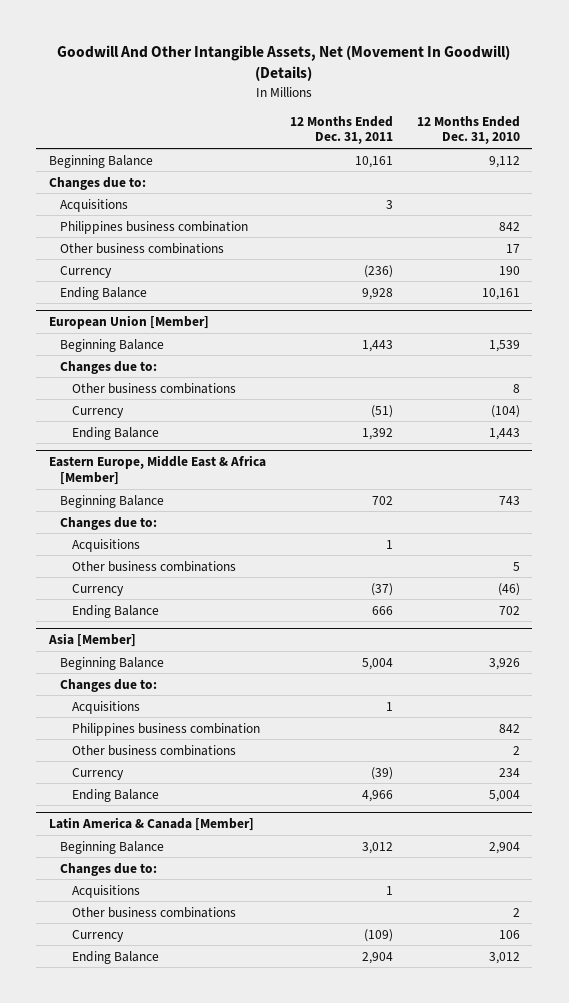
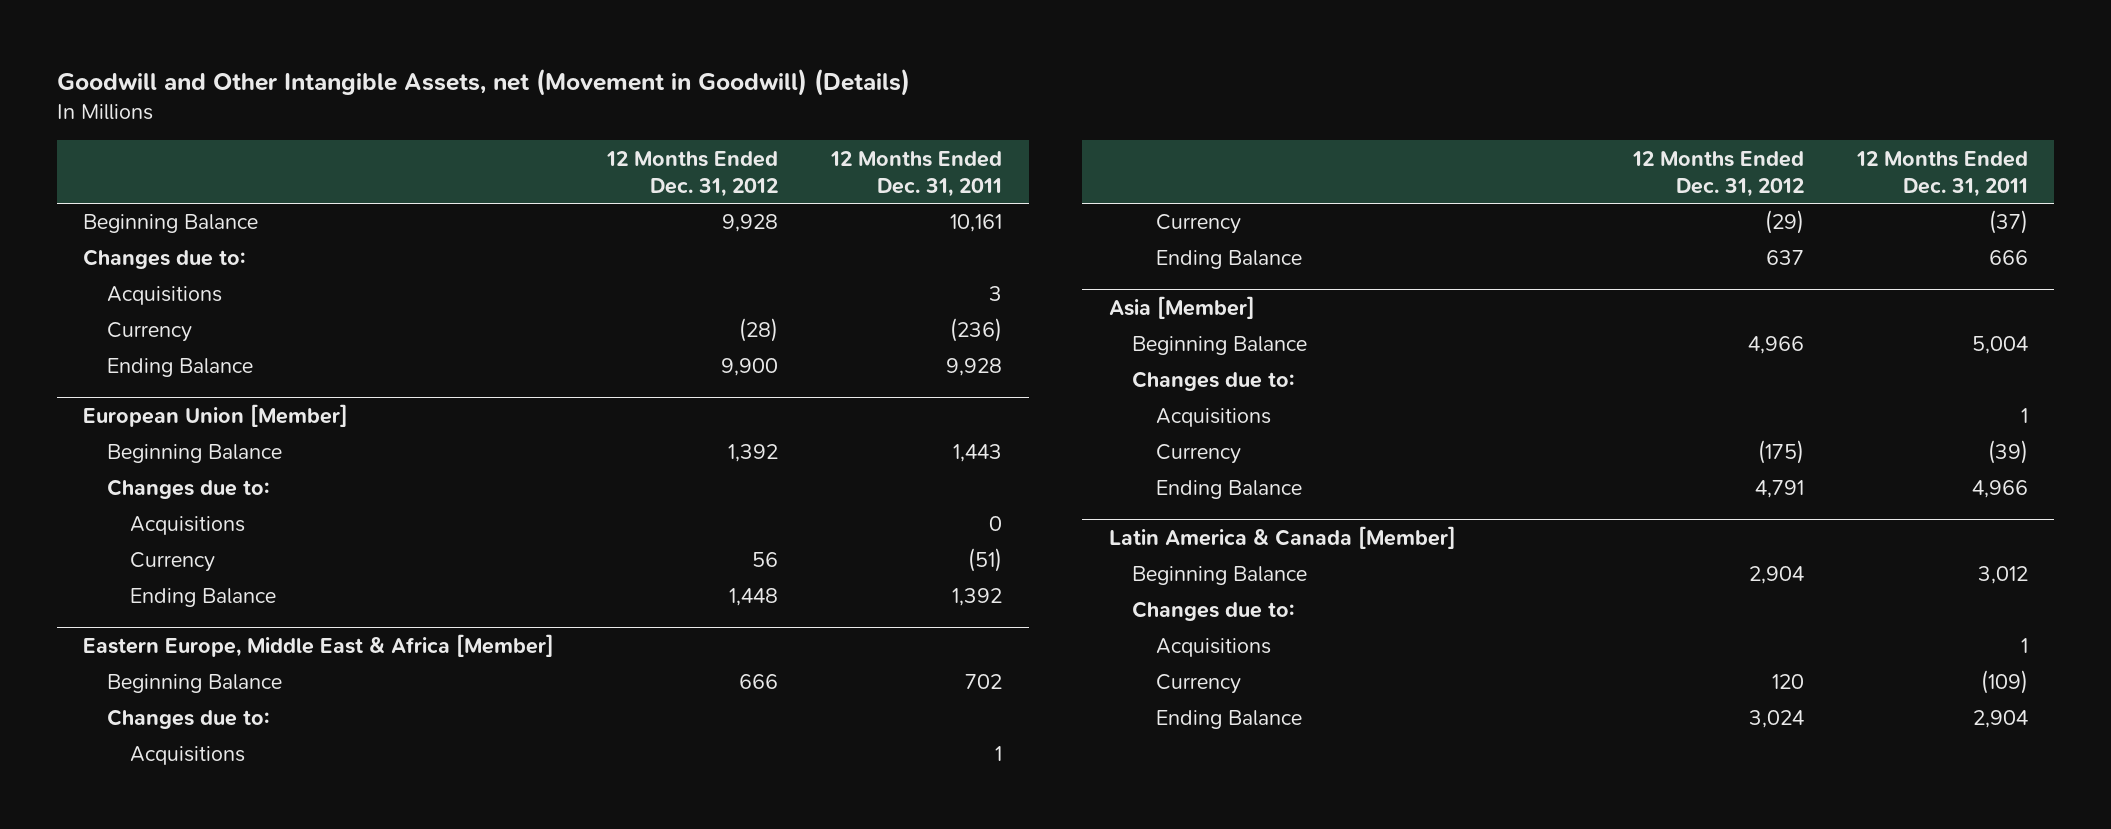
[57,45,511,82] Goodwill And Other Intangible Assets, Net (Movement In Goodwill) (Details) -> [56,68,910,97] Goodwill and Other Intangible Assets, net (Movement in Goodwill) (Details)
[417,115,521,145] 12 Months Ended Dec. 31, 2010 -> none
none -> [606,150,779,197] 12 Months Ended Dec. 31, 2012
[60,220,249,234] Philippines business combination -> none
[60,242,225,254] Other business combinations -> none
[71,382,236,394] Other business combinations -> none
none -> [130,516,246,536] Acquisitions
[71,560,236,572] Other business combinations -> none
[71,722,260,736] Philippines business combination -> none
[71,744,236,756] Other business combinations -> none
[71,906,236,918] Other business combinations -> none

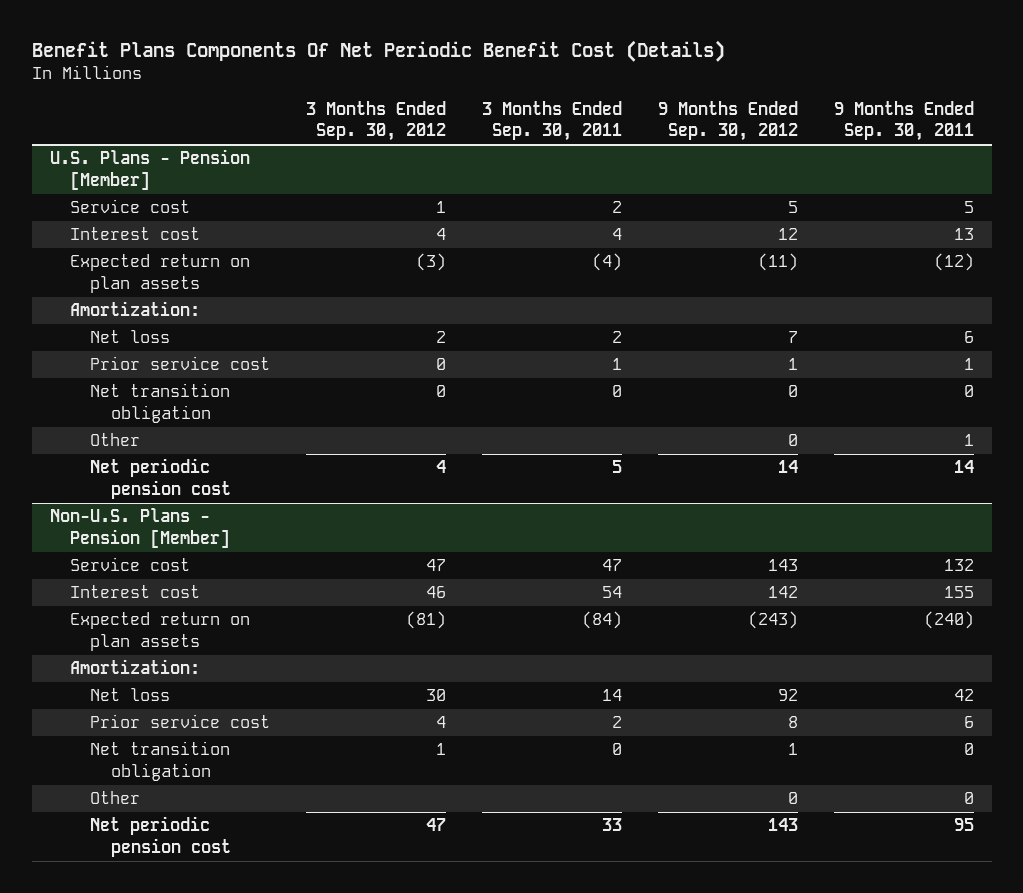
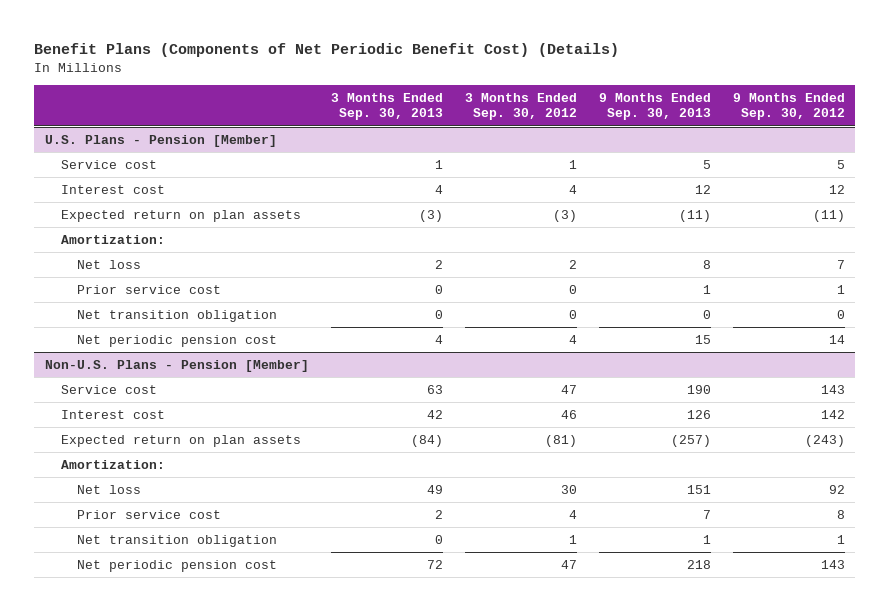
[31,40,725,63] Benefit Plans Components Of Net Periodic Benefit Cost (Details) -> [34,43,620,58] Benefit Plans (Components of Net Periodic Benefit Cost) (Details)
[481,101,622,142] 3 Months Ended Sep. 30, 2011 -> none
[833,101,974,142] 9 Months Ended Sep. 30, 2011 -> none
none -> [331,92,444,121] 3 Months Ended Sep. 30, 2013
none -> [598,92,711,121] 9 Months Ended Sep. 30, 2013
[90,433,141,447] Other -> none
[90,791,141,805] Other -> none

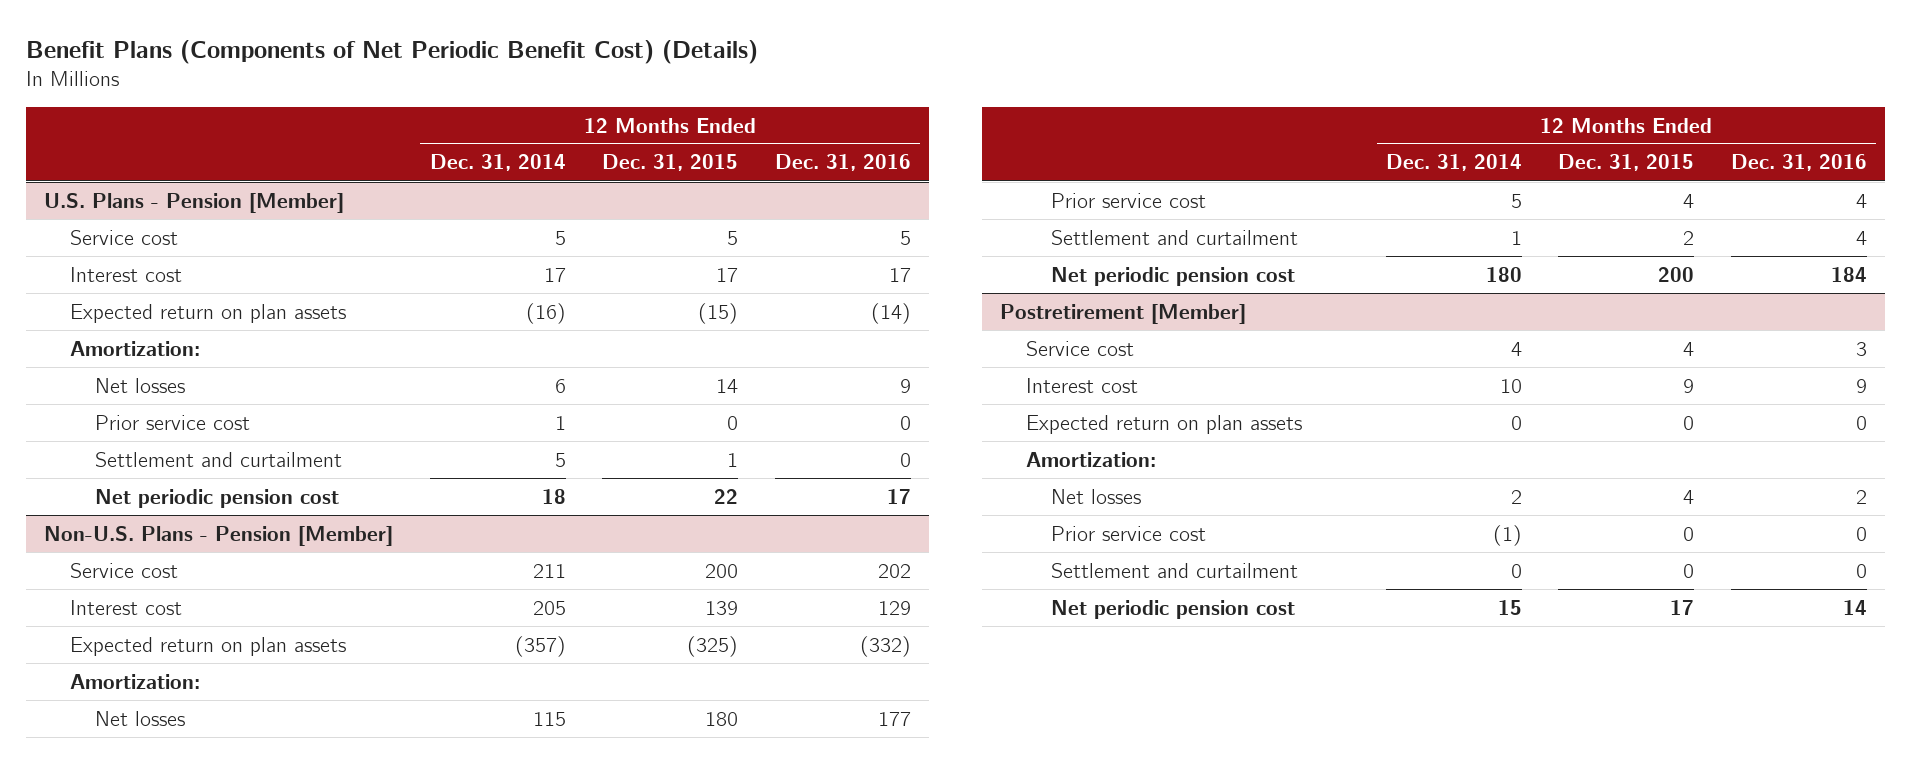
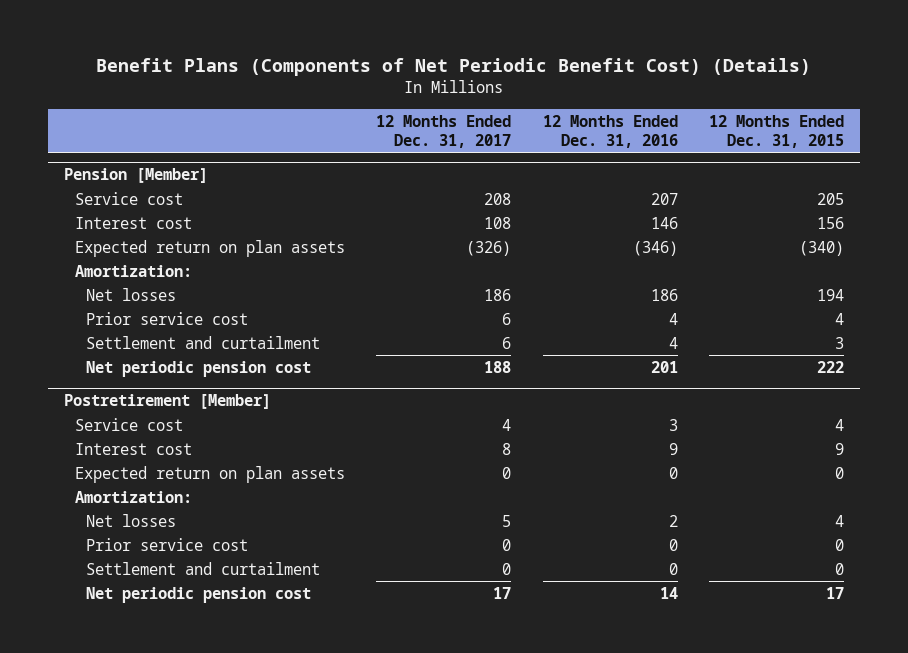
[429,154,566,172] Dec. 31, 2014 -> none
none -> [376,114,512,148] 12 Months Ended Dec. 31, 2017
[43,192,344,213] U.S. Plans - Pension [Member] -> none
[69,340,200,356] Amortization: -> none
[95,377,186,393] Net losses -> none
[95,414,251,430] Prior service cost -> none
[95,451,343,467] Settlement and curtailment -> none
[95,488,340,508] Net periodic pension cost -> none
[43,525,393,546] Non-U.S. Plans - Pension [Member] -> none
[69,562,178,578] Service cost -> none
[69,599,182,615] Interest cost -> none
[69,636,346,656] Expected return on plan assets -> none
none -> [63,168,208,184] Pension [Member]
[727,230,739,245] 5 -> [817,192,845,205] 205
[900,230,912,245] 5 -> [650,192,678,205] 207
[716,267,739,282] 17 -> [817,216,845,229] 156
[889,267,912,282] 17 -> [650,216,678,229] 146
[698,302,739,324] (15) -> [799,240,845,256] (340)
[871,302,912,324] (14) -> [632,240,678,256] (346)
[705,711,739,726] 180 -> [817,288,845,301] 194
[878,711,912,726] 177 -> [650,288,678,301] 186
[1683,230,1695,245] 2 -> [835,336,845,349] 3
[1658,266,1695,282] 200 -> [817,360,845,373] 222
[1831,266,1868,282] 184 -> [650,360,678,373] 201

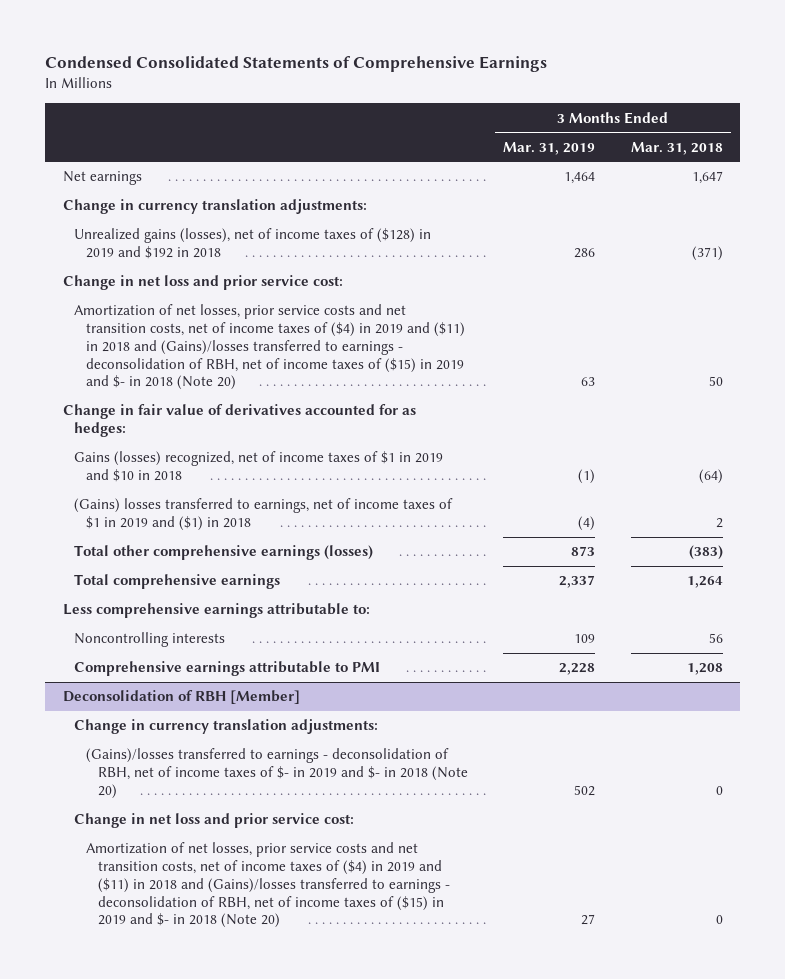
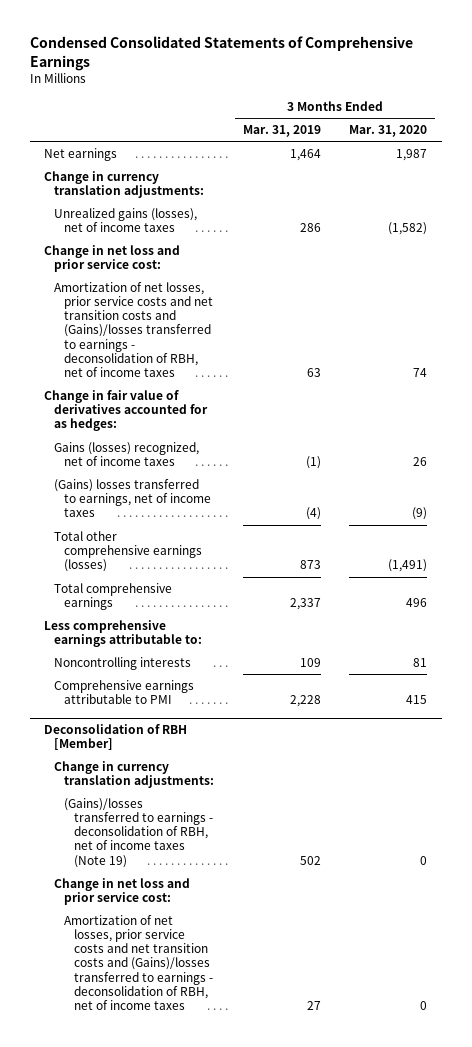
[630,141,723,155] Mar. 31, 2018 -> none
none -> [349,125,428,138] Mar. 31, 2020
[74,228,432,260] Unrealized gains (losses), net of income taxes of ($128) in 2019 and $192 in 2018 -> [53,207,197,233] Unrealized gains (losses), net of income taxes
[74,304,466,391] Amortization of net losses, prior service costs and net transition costs, net of income taxes of ($4) in 2019 and ($11) in 2018 and (Gains)/losses transferred to earnings - deconsolidation of RBH, net of income taxes of ($15) in 2019 and $- in 2018 (Note 20) -> [53,281,213,377] Amortization of net losses, prior service costs and net transition costs and (Gains)/losses transferred to earnings - deconsolidation of RBH, net of income taxes
[74,451,444,483] Gains (losses) recognized, net of income taxes of $1 in 2019 and $10 in 2018 -> [53,441,199,467] Gains (losses) recognized, net of income taxes
[74,498,454,532] (Gains) losses transferred to earnings, net of income taxes of $1 in 2019 and ($1) in 2018 -> [53,478,211,518] (Gains) losses transferred to earnings, net of income taxes
[86,748,469,799] (Gains)/losses transferred to earnings - deconsolidation of RBH, net of income taxes of $- in 2019 and $- in 2018 (Note 20) -> [63,797,213,868] (Gains)/losses transferred to earnings - deconsolidation of RBH, net of income taxes (Note 19)
[86,842,451,929] Amortization of net losses, prior service costs and net transition costs, net of income taxes of ($4) in 2019 and ($11) in 2018 and (Gains)/losses transferred to earnings - deconsolidation of RBH, net of income taxes of ($15) in 2019 and $- in 2018 (Note 20) -> [63,914,213,1010] Amortization of net losses, prior service costs and net transition costs and (Gains)/losses transferred to earnings - deconsolidation of RBH, net of income taxes

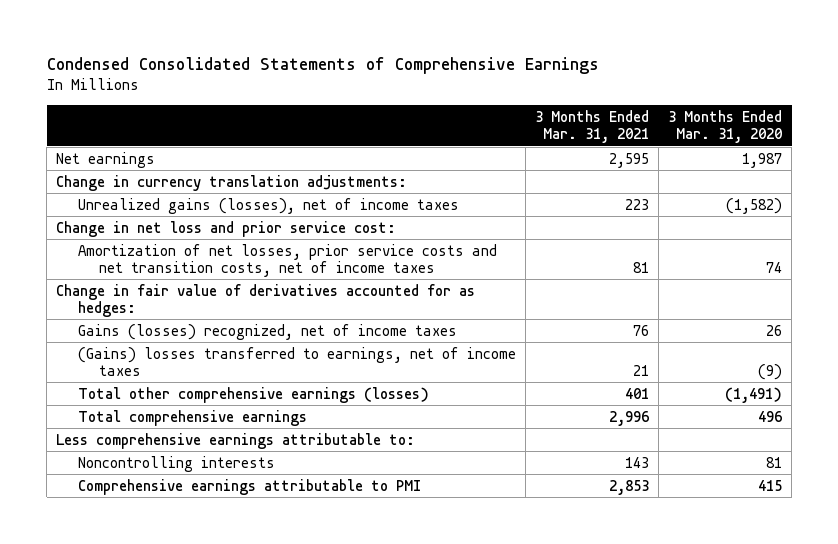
[242,125,321,138] Mar. 31, 2019 -> none
none -> [534,109,649,144] 3 Months Ended Mar. 31, 2021
[53,281,213,377] Amortization of net losses, prior service costs and net transition costs and (Gains)/losses transferred to earnings - deconsolidation of RBH, net of income taxes -> [77,243,497,277] Amortization of net losses, prior service costs and net transition costs, net of income taxes
[44,724,188,751] Deconsolidation of RBH [Member] -> none
[53,760,214,789] Change in currency translation adjustments: -> none
[63,797,213,868] (Gains)/losses transferred to earnings - deconsolidation of RBH, net of income taxes (Note 19) -> none
[53,877,190,906] Change in net loss and prior service cost: -> none
[63,914,213,1010] Amortization of net losses, prior service costs and net transition costs and (Gains)/losses transferred to earnings - deconsolidation of RBH, net of income taxes -> none

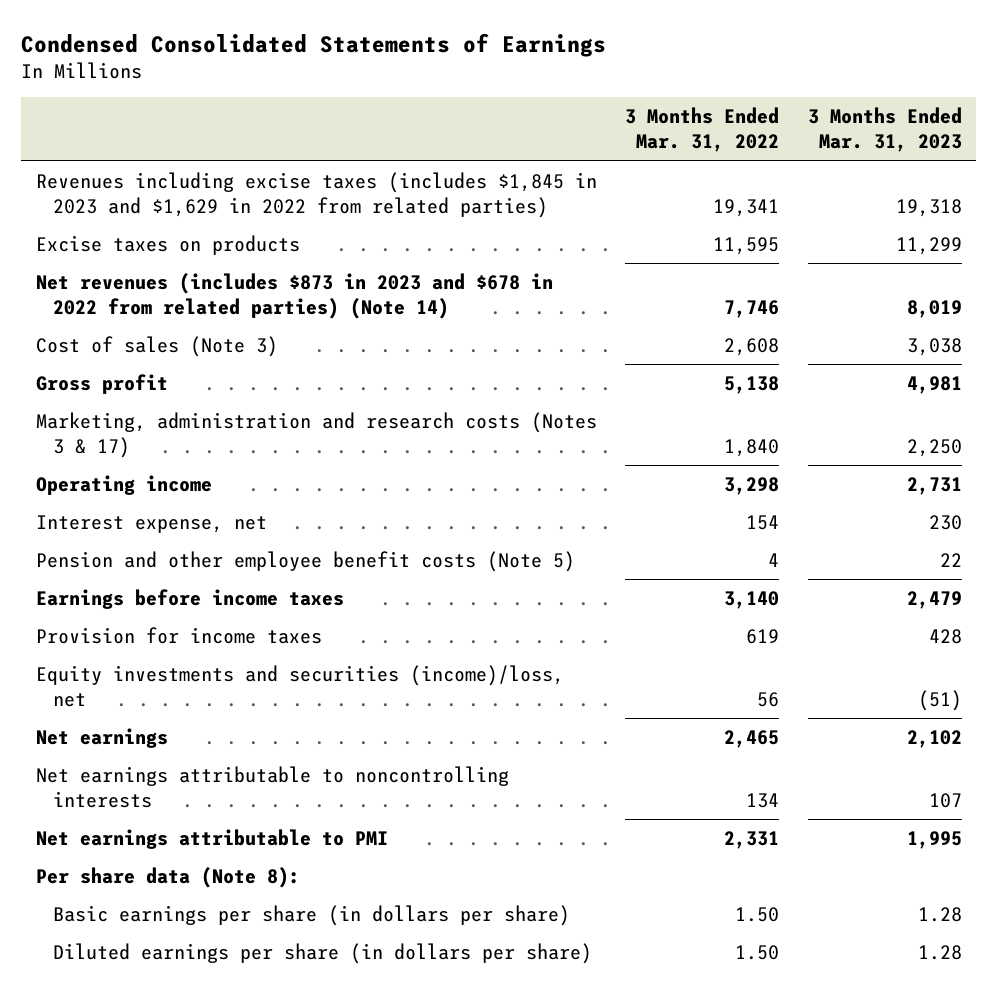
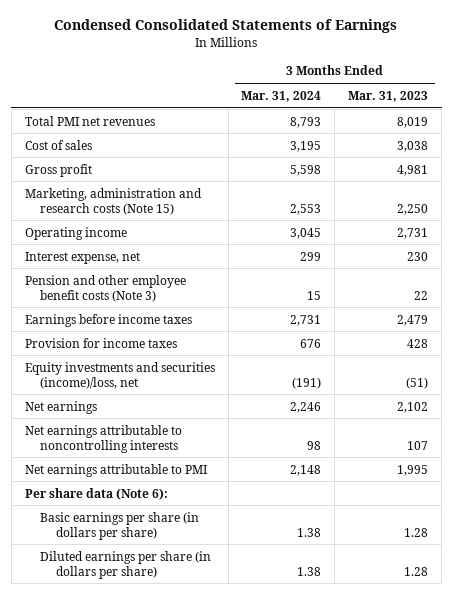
[625,107,780,153] 3 Months Ended Mar. 31, 2022 -> none
none -> [241,90,322,102] Mar. 31, 2024
[35,171,597,219] Revenues including excise taxes (includes $1,845 in 2023 and $1,629 in 2022 from related parties) -> none
[35,234,300,255] Excise taxes on products -> none
[35,272,553,320] Net revenues (includes $873 in 2023 and $678 in 2022 from related parties) (Note 14) -> [24,115,155,126] Total PMI net revenues
[35,335,278,357] Cost of sales (Note 3) -> [24,139,92,150] Cost of sales
[35,411,597,459] Marketing, administration and research costs (Notes 3 & 17) -> [24,187,202,215] Marketing, administration and research costs (Note 15)
[35,550,575,572] Pension and other employee benefit costs (Note 5) -> [24,274,186,302] Pension and other employee benefit costs (Note 3)
[35,866,300,888] Per share data (Note 8): -> [24,487,168,500] Per share data (Note 6):

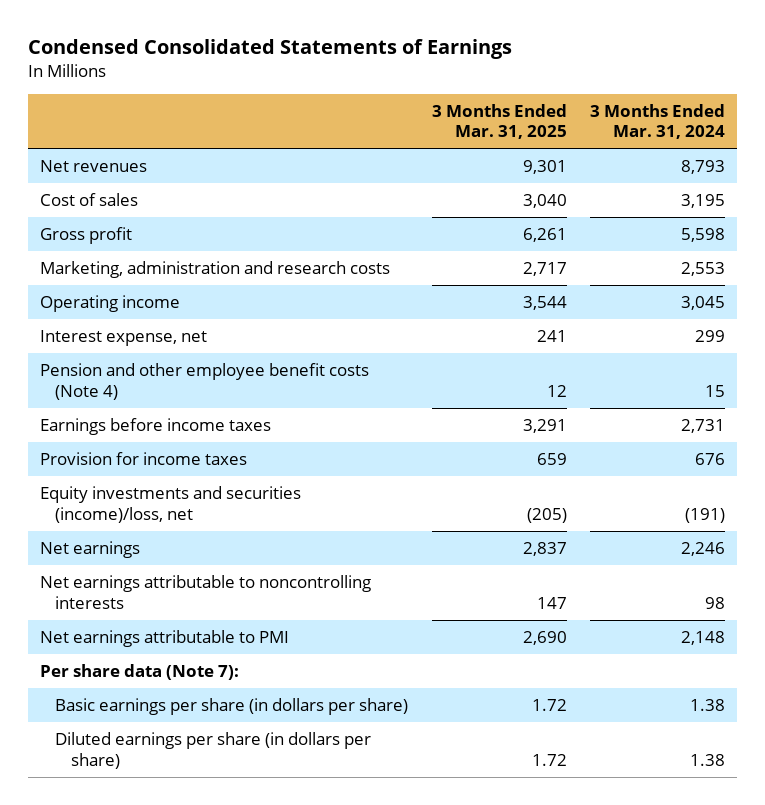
[348,90,429,102] Mar. 31, 2023 -> none
none -> [431,103,567,140] 3 Months Ended Mar. 31, 2025
[24,115,155,126] Total PMI net revenues -> [39,159,147,172] Net revenues
[24,187,202,215] Marketing, administration and research costs (Note 15) -> [39,260,390,278] Marketing, administration and research costs
[24,274,186,302] Pension and other employee benefit costs (Note 3) -> [39,362,369,400] Pension and other employee benefit costs (Note 4)
[24,487,168,500] Per share data (Note 6): -> [39,663,239,680] Per share data (Note 7):

